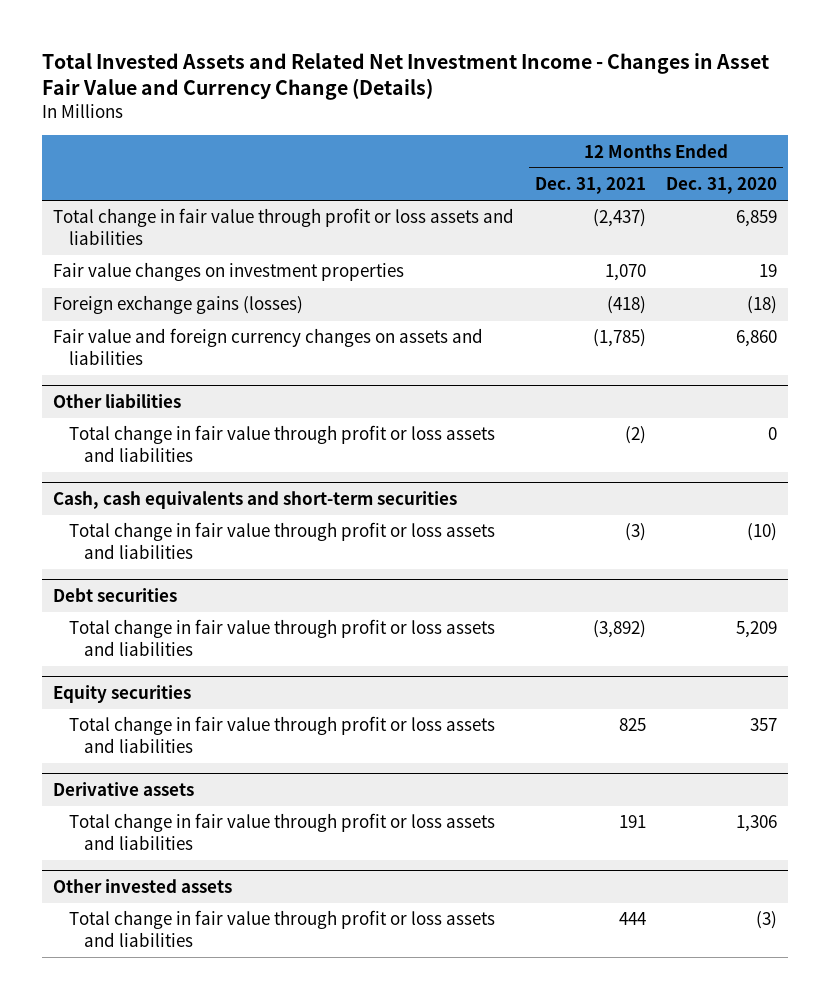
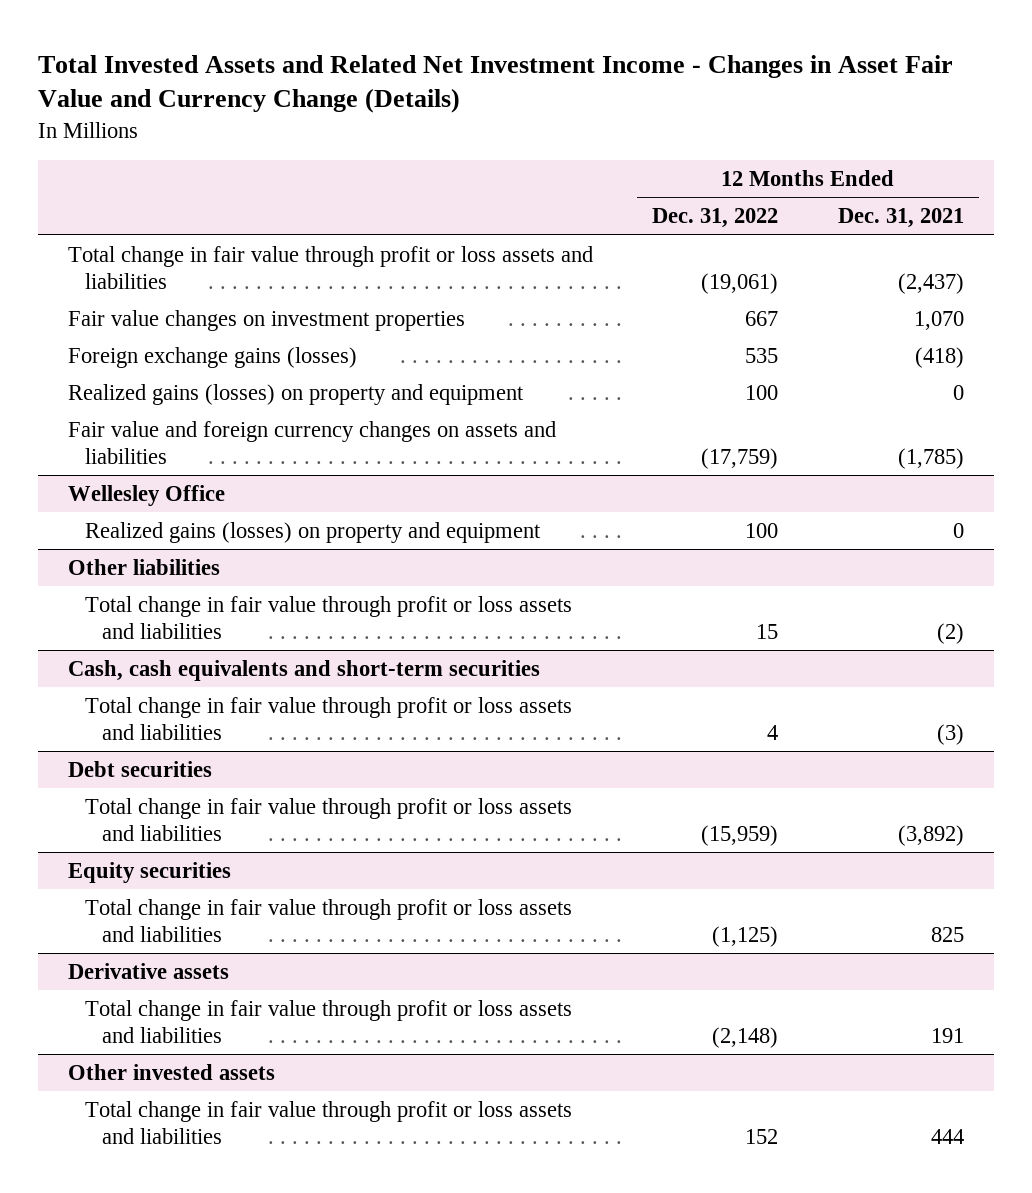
[666,177,778,195] Dec. 31, 2020 -> none
none -> [652,208,779,229] Dec. 31, 2022
none -> [67,384,524,406] Realized gains (losses) on property and equipment
none -> [67,485,225,507] Wellesley Office
none -> [85,522,542,544] Realized gains (losses) on property and equipment

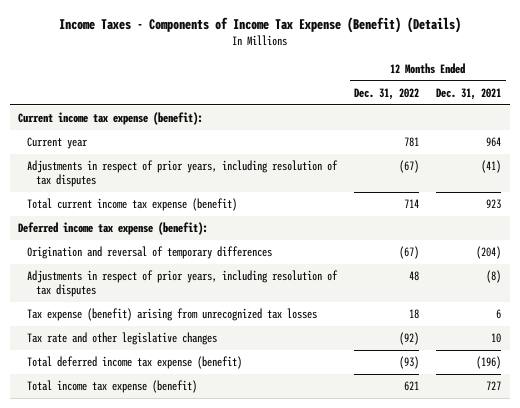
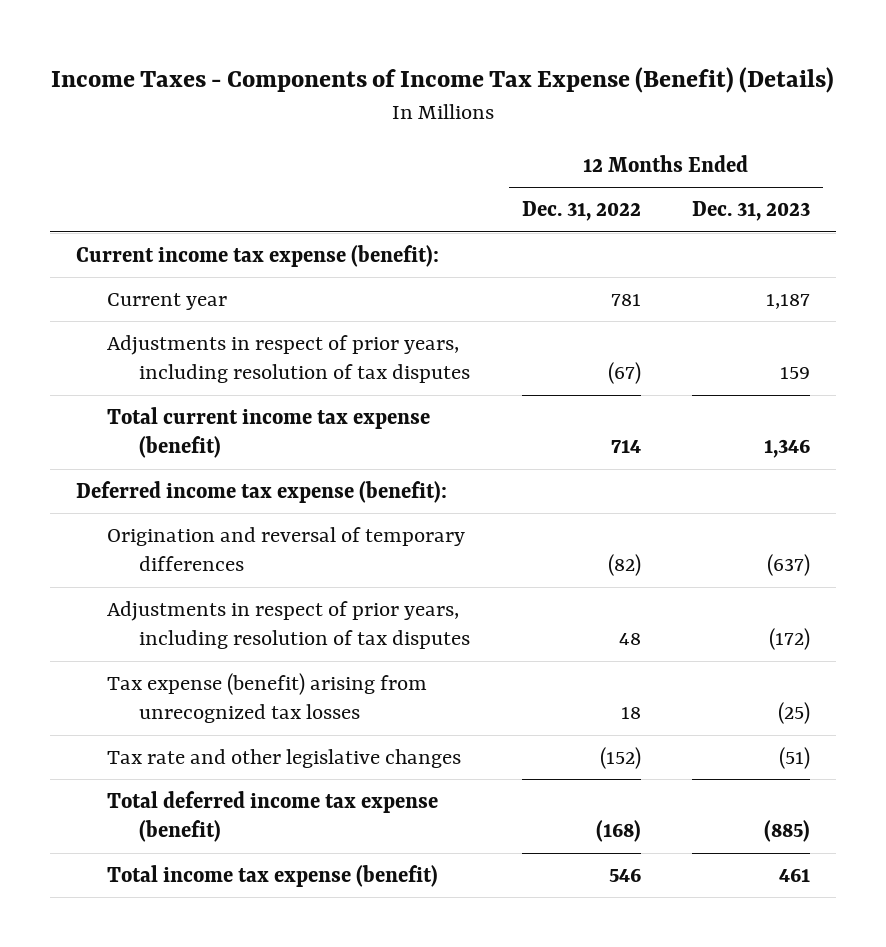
[436,87,502,100] Dec. 31, 2021 -> none
none -> [692,201,811,222] Dec. 31, 2023
[399,246,420,260] (67) -> [607,554,641,577] (82)
[399,332,420,346] (92) -> [599,746,641,769] (152)
[399,356,420,370] (93) -> [595,820,641,843] (168)
[404,381,420,392] 621 -> [608,867,641,882] 546

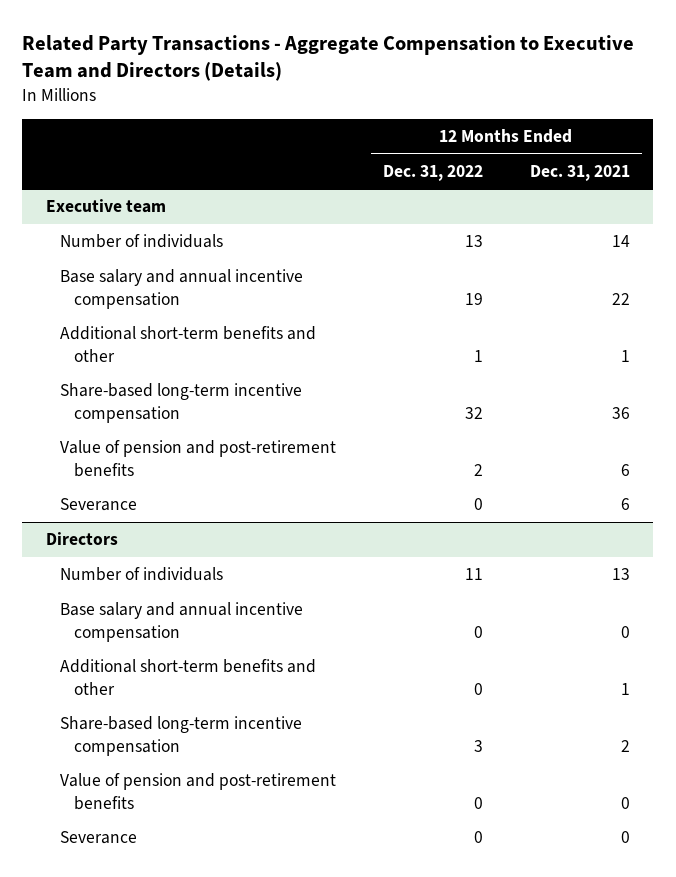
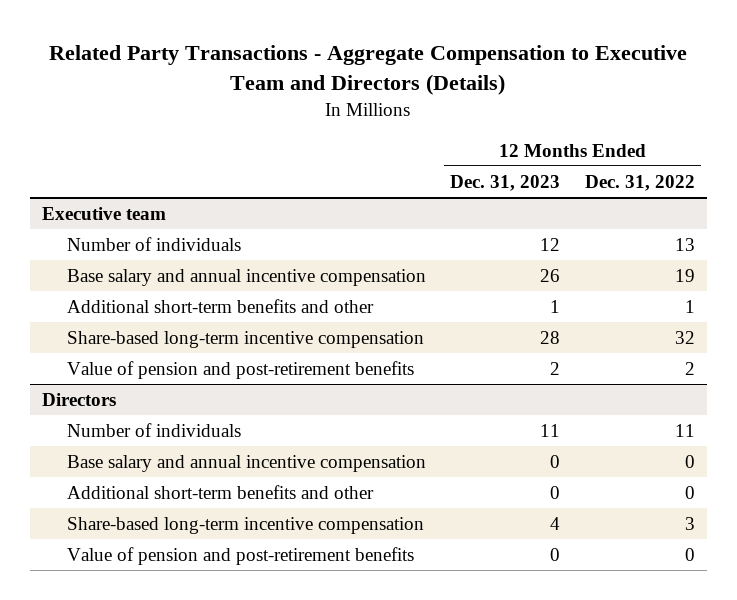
[529,164,630,181] Dec. 31, 2021 -> none
none -> [450,174,561,191] Dec. 31, 2023
[60,498,138,512] Severance -> none
[60,831,138,845] Severance -> none

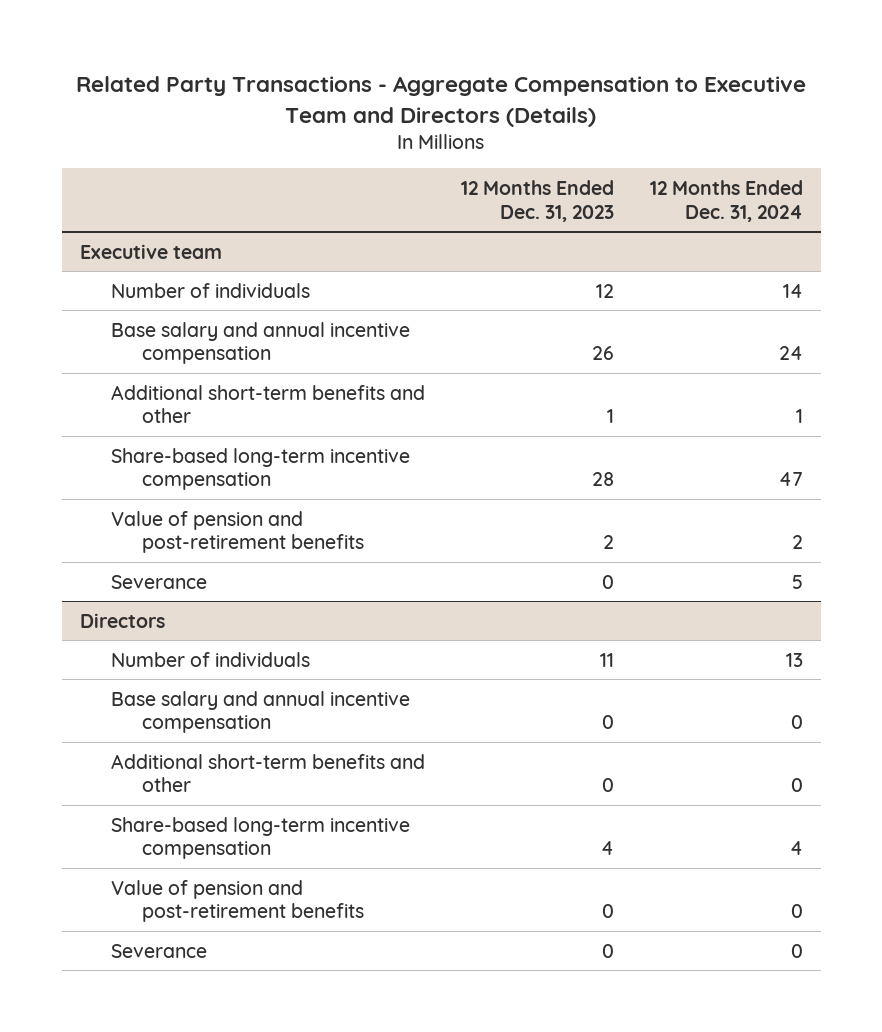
[584,174,695,191] Dec. 31, 2022 -> none
none -> [649,180,803,222] 12 Months Ended Dec. 31, 2024
none -> [110,574,207,589] Severance
none -> [110,943,207,958] Severance

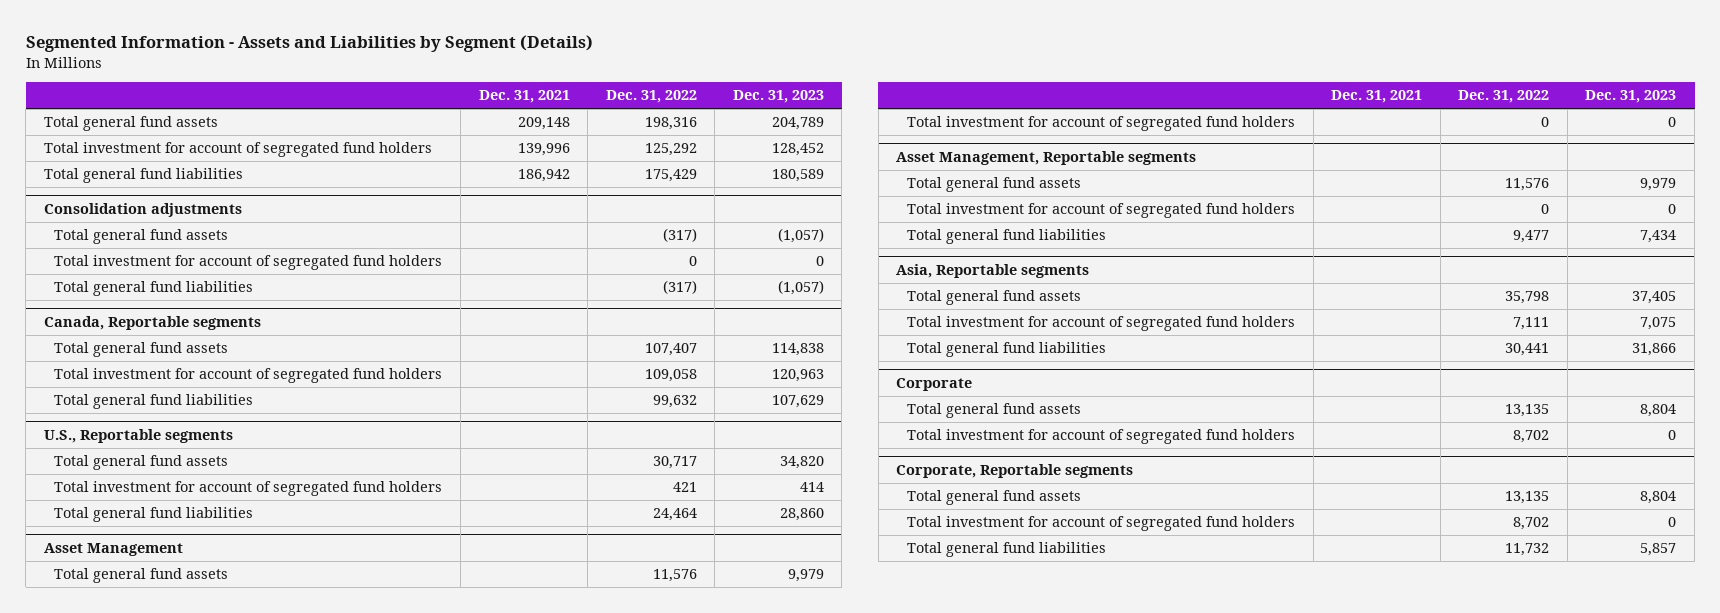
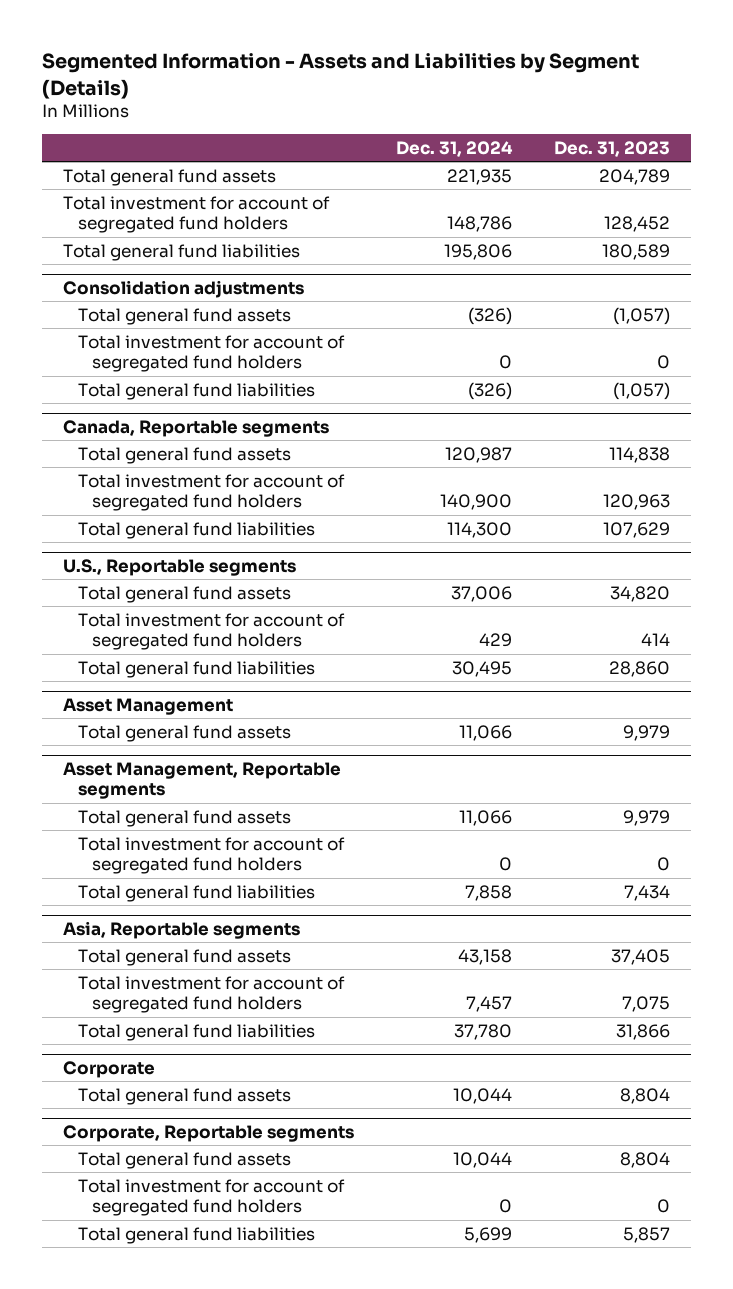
[478,90,570,104] Dec. 31, 2021 -> none
[605,90,697,104] Dec. 31, 2022 -> none
none -> [396,140,514,157] Dec. 31, 2024
[906,116,1295,132] Total investment for account of segregated fund holders -> none
[906,429,1295,445] Total investment for account of segregated fund holders -> none

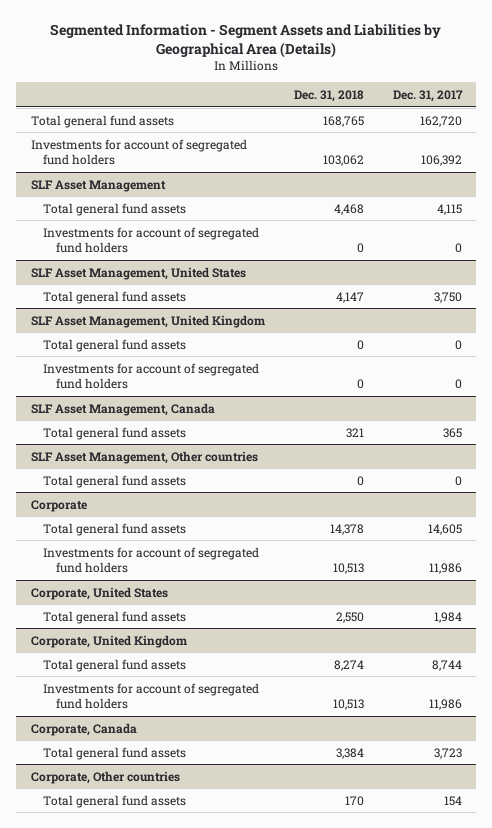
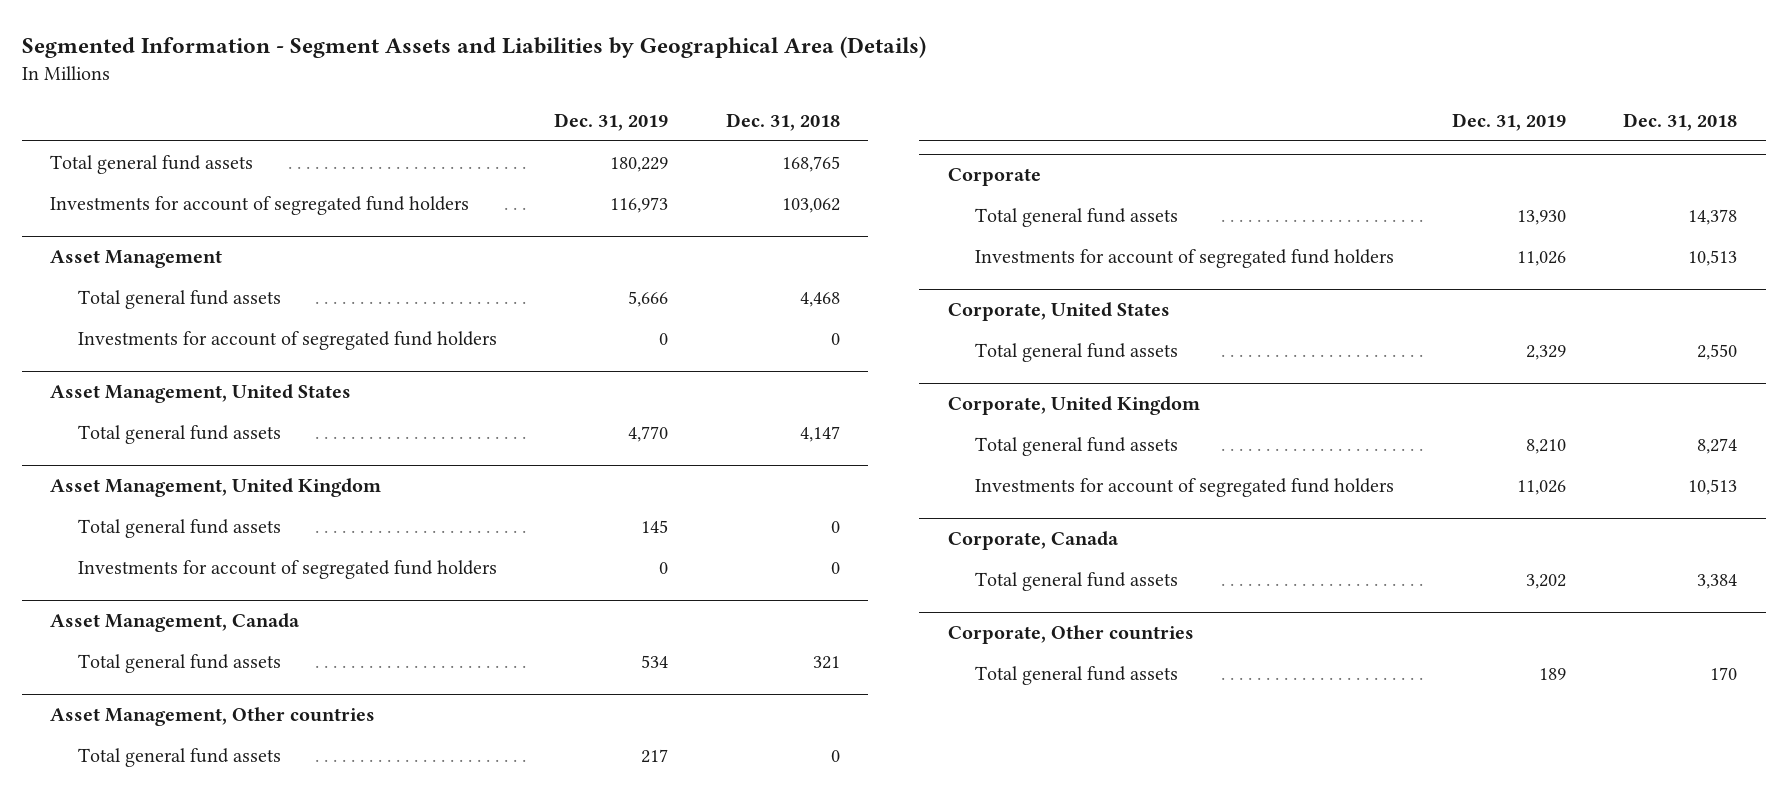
[392,90,463,103] Dec. 31, 2017 -> none
none -> [554,113,669,132] Dec. 31, 2019
[30,179,166,192] SLF Asset Management -> [50,250,223,269] Asset Management
[30,266,246,280] SLF Asset Management, United States -> [50,384,352,404] Asset Management, United States
[30,314,265,328] SLF Asset Management, United Kingdom -> [50,478,382,498] Asset Management, United Kingdom
[30,402,215,416] SLF Asset Management, Canada -> [50,613,301,633] Asset Management, Canada
[30,450,258,464] SLF Asset Management, Other countries -> [50,707,376,727] Asset Management, Other countries

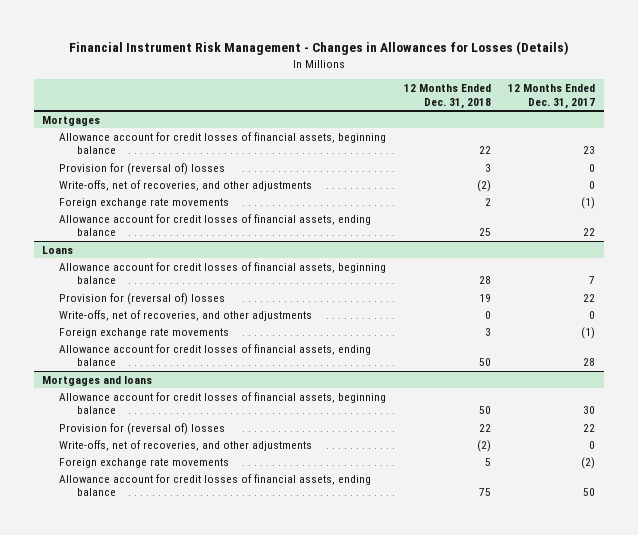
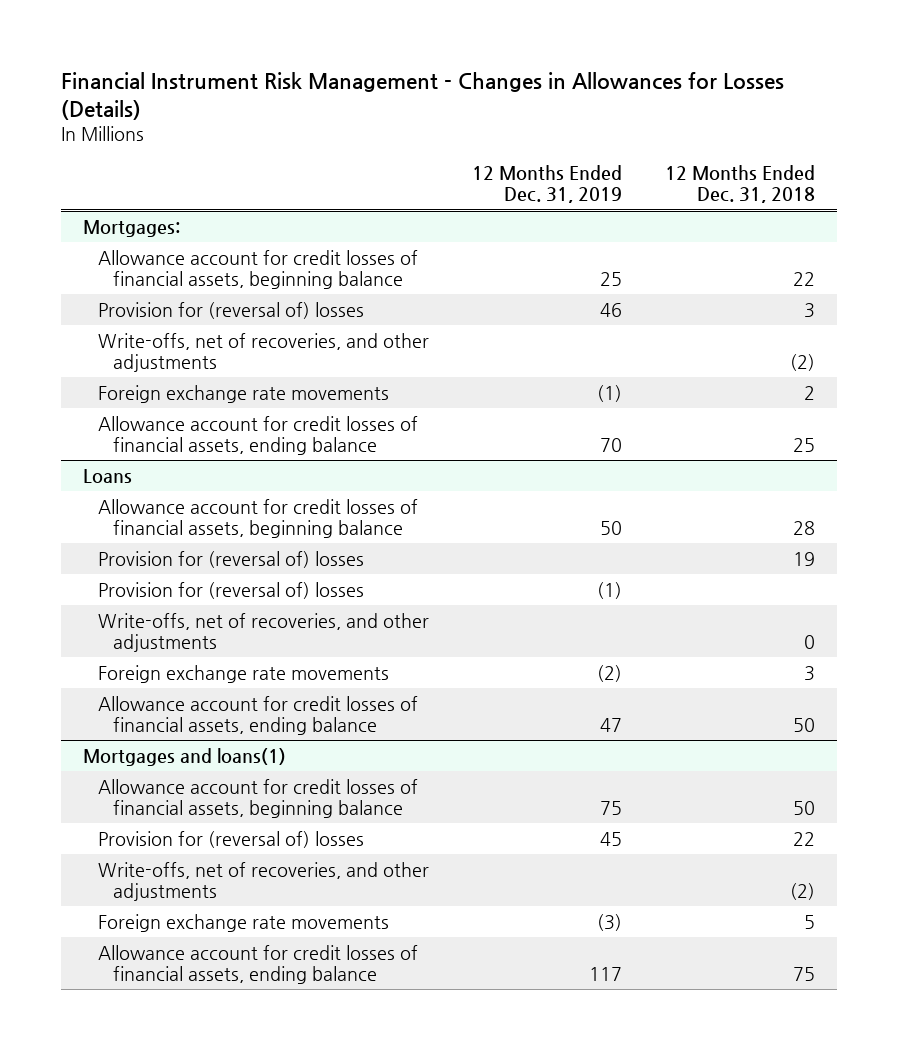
[508,84,596,109] 12 Months Ended Dec. 31, 2017 -> none
none -> [472,164,623,204] 12 Months Ended Dec. 31, 2019
[42,115,101,126] Mortgages -> [82,219,180,237] Mortgages:
none -> [97,581,364,599] Provision for (reversal of) losses
[42,375,153,386] Mortgages and loans -> [82,747,286,766] Mortgages and loans(1)

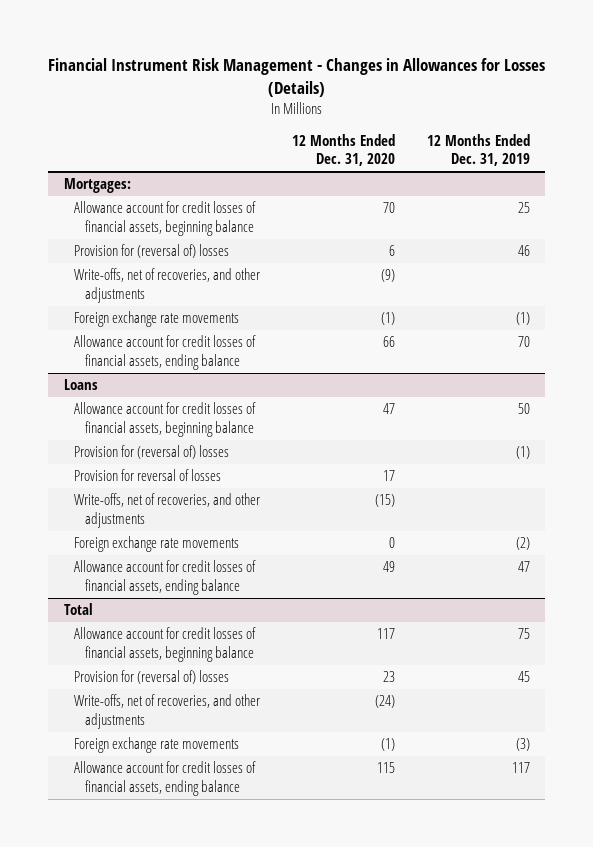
[665,164,816,204] 12 Months Ended Dec. 31, 2018 -> none
none -> [291,133,395,167] 12 Months Ended Dec. 31, 2020
[97,550,364,568] Provision for (reversal of) losses -> none
none -> [74,469,222,482] Provision for reversal of losses
[82,747,286,766] Mortgages and loans(1) -> [63,603,93,616] Total

